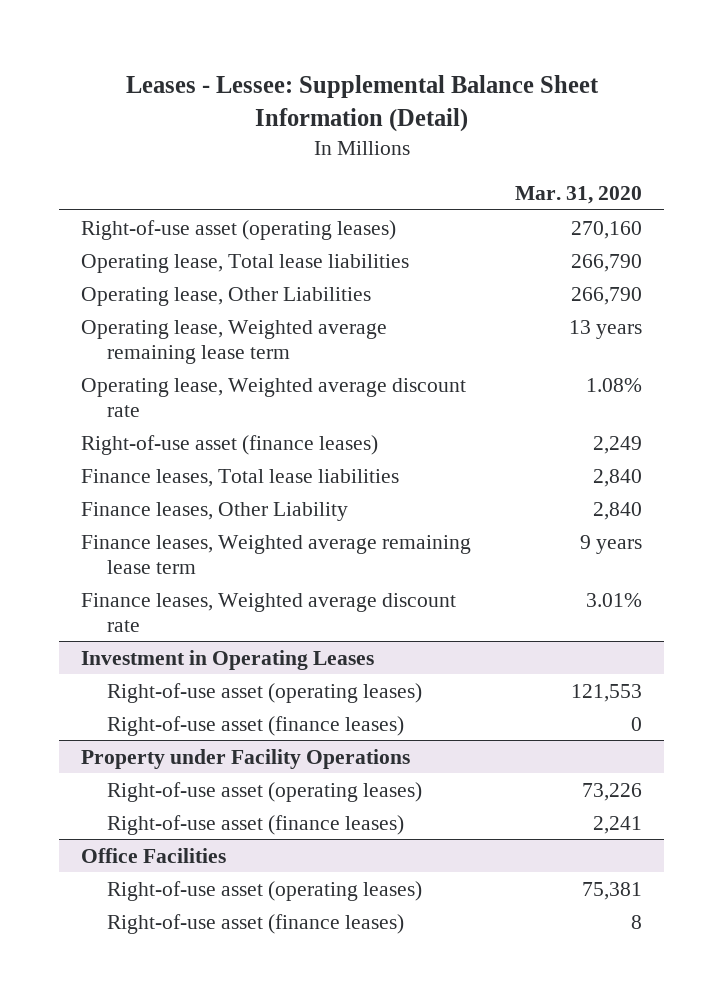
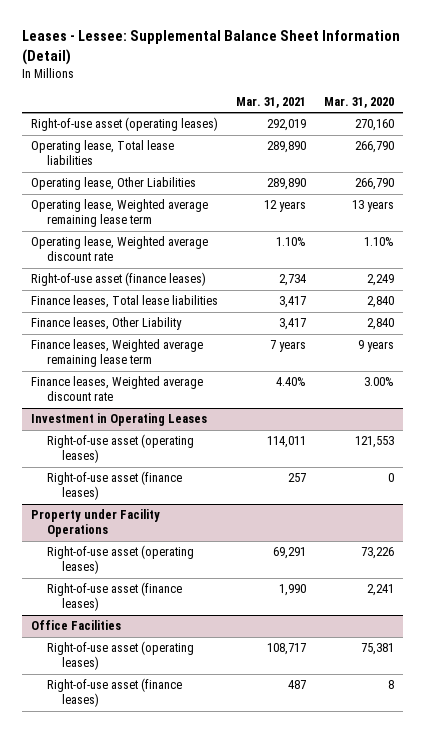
none -> [236,96,307,108] Mar. 31, 2021
[585,377,642,392] 1.08% -> [364,237,395,247] 1.10%
[585,592,642,607] 3.01% -> [364,377,395,387] 3.00%

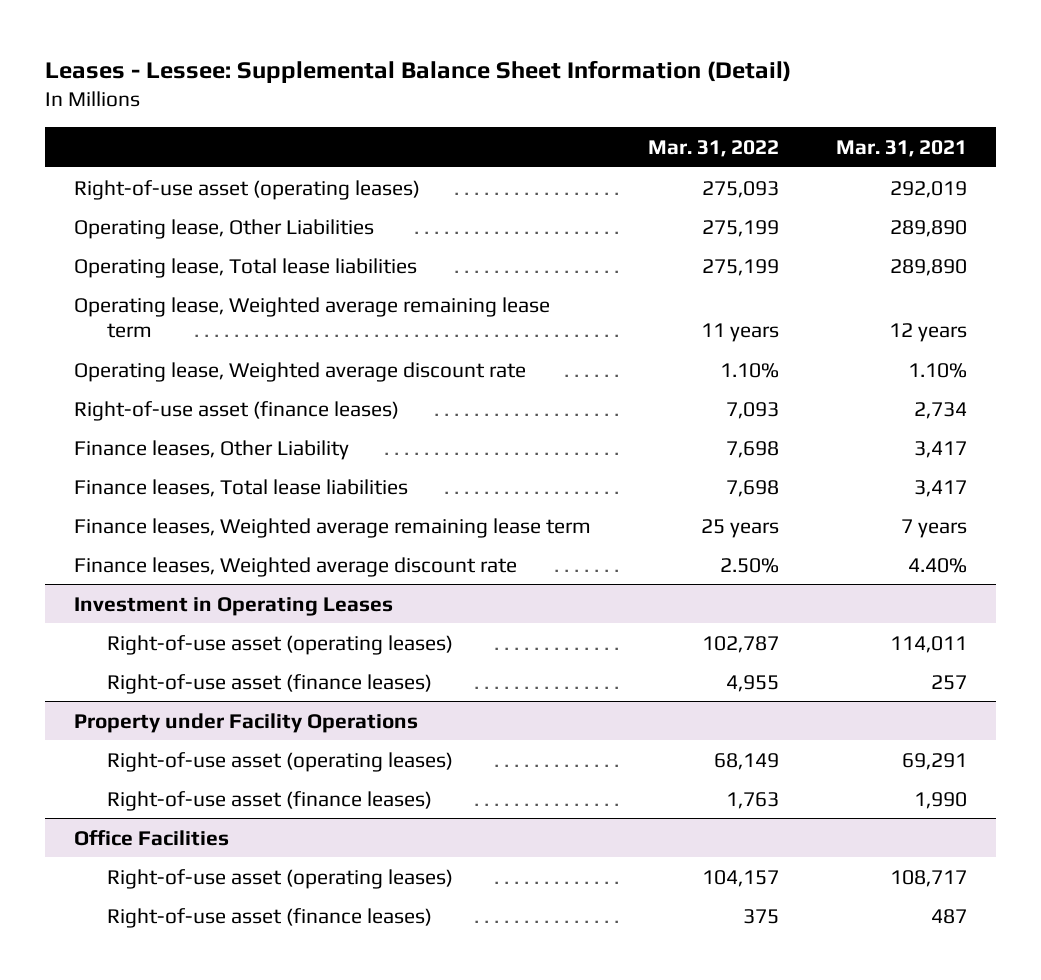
[324,96,395,108] Mar. 31, 2020 -> none
none -> [647,139,779,157] Mar. 31, 2022
[30,140,174,166] Operating lease, Total lease liabilities -> [73,257,417,278] Operating lease, Total lease liabilities
[30,295,218,309] Finance leases, Total lease liabilities -> [73,478,408,497] Finance leases, Total lease liabilities

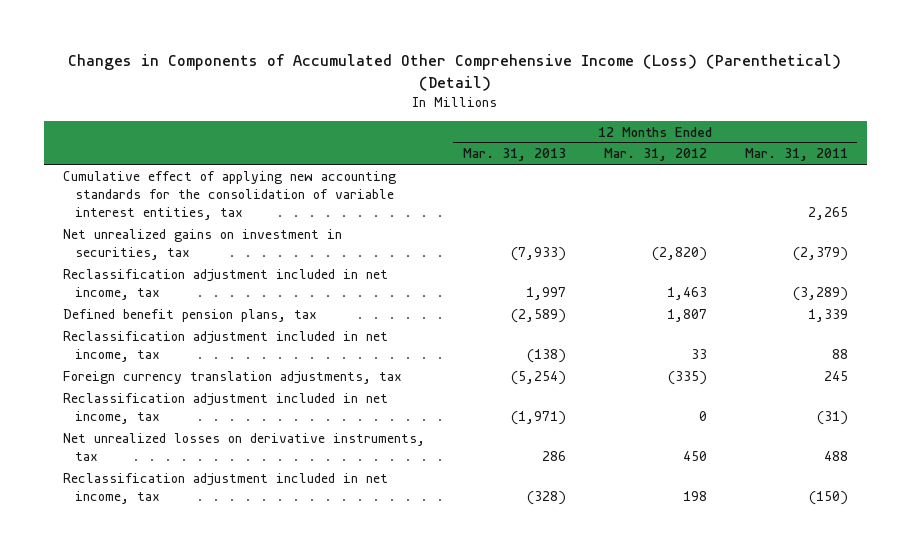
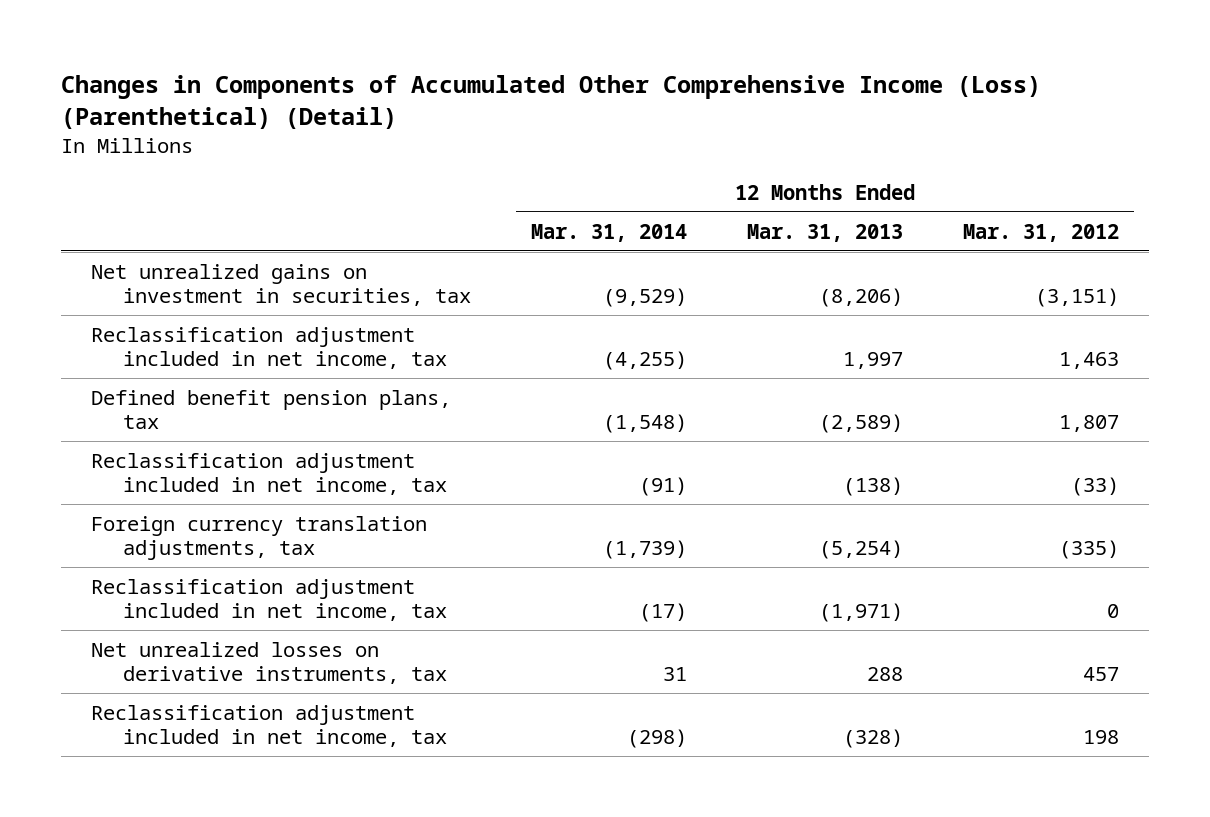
[744,148,848,162] Mar. 31, 2011 -> none
none -> [531,223,688,242] Mar. 31, 2014
[63,170,397,220] Cumulative effect of applying new accounting standards for the consolidation of variable interest entities, tax -> none
[510,246,566,261] (7,933) -> [819,287,904,307] (8,206)
[651,246,707,261] (2,820) -> [1035,287,1120,307] (3,151)
[690,348,707,359] 33 -> [1071,476,1120,496] (33)
[541,450,566,461] 286 -> [867,666,904,681] 288
[682,450,707,461] 450 -> [1083,666,1120,681] 457

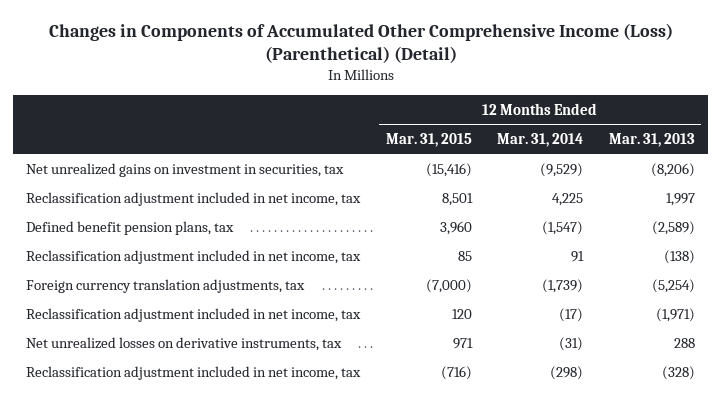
[963,223,1120,242] Mar. 31, 2012 -> none
none -> [385,133,472,148] Mar. 31, 2015
[603,350,688,370] (4,255) -> [552,192,584,206] 4,225
[603,413,688,433] (1,548) -> [542,220,584,235] (1,547)
[639,476,688,496] (91) -> [571,250,585,262] 91
[663,666,688,681] 31 -> [559,336,584,351] (31)

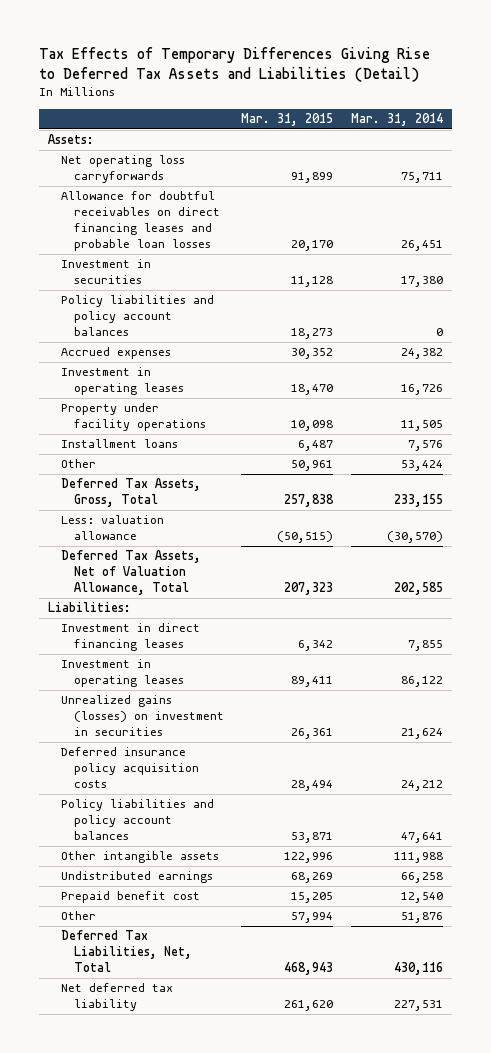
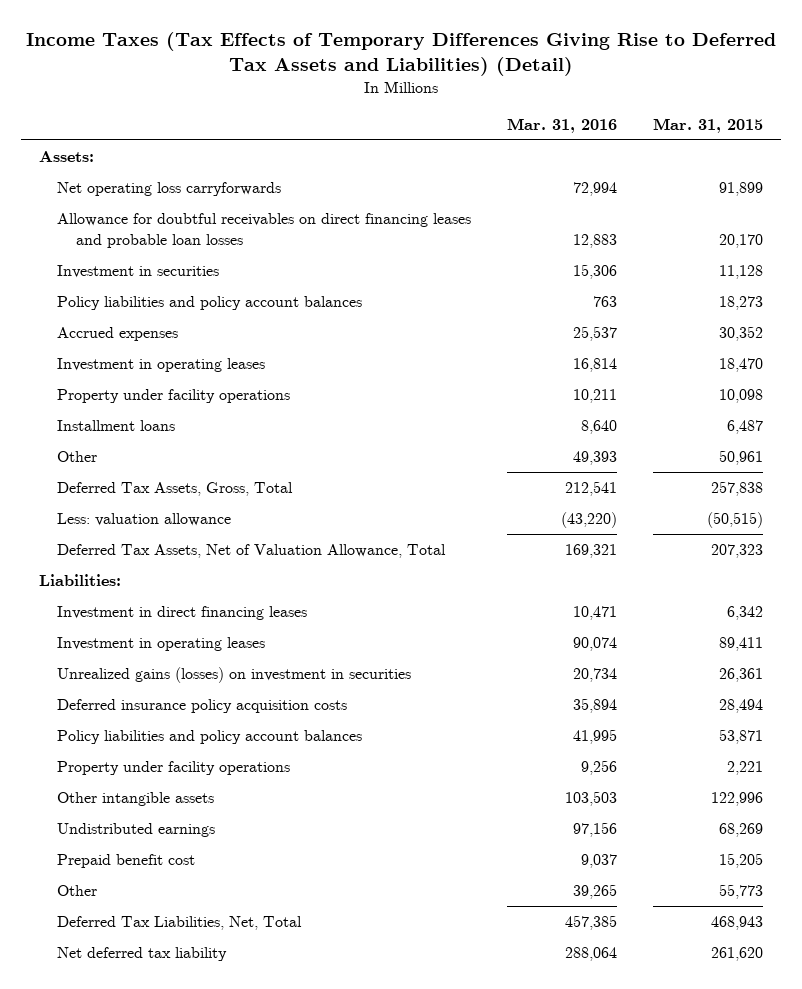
[39,46,431,82] Tax Effects of Temporary Differences Giving Rise to Deferred Tax Assets and Liabilities (Detail) -> [26,32,777,77] Income Taxes (Tax Effects of Temporary Differences Giving Rise to Deferred Tax Assets and Liabilities) (Detail)
[351,112,444,126] Mar. 31, 2014 -> none
none -> [507,117,618,133] Mar. 31, 2016
none -> [57,761,291,776] Property under facility operations
[291,912,334,924] 57,994 -> [718,884,763,900] 55,773

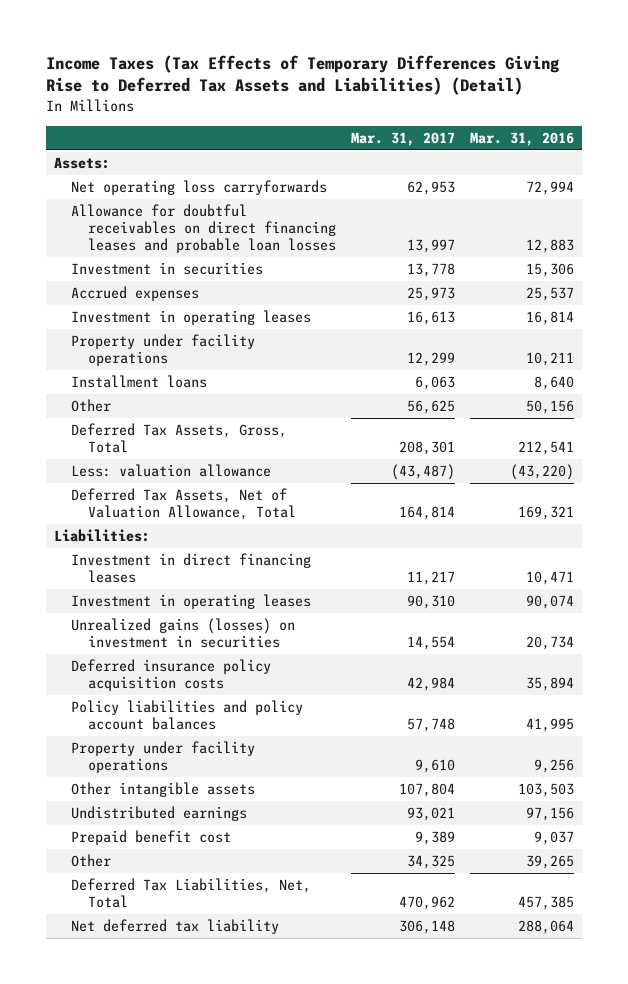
[652,117,763,133] Mar. 31, 2015 -> none
none -> [351,131,456,146] Mar. 31, 2017
[57,296,363,311] Policy liabilities and policy account balances -> none
[573,451,618,466] 49,393 -> [526,400,575,415] 50,156

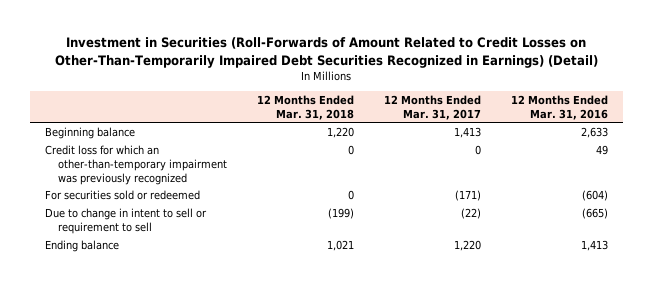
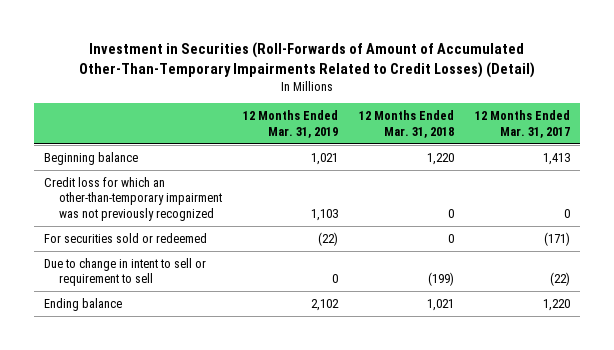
[55,37,599,68] Investment in Securities (Roll-Forwards of Amount Related to Credit Losses on Other-Than-Temporarily Impaired Debt Securities Recognized in Earnings) (Detail) -> [79,41,536,78] Investment in Securities (Roll-Forwards of Amount of Accumulated Other-Than-Temporary Impairments Related to Credit Losses) (Detail)
[510,94,608,120] 12 Months Ended Mar. 31, 2016 -> none
none -> [242,110,338,138] 12 Months Ended Mar. 31, 2019
[44,144,227,185] Credit loss for which an other-than-temporary impairment was previously recognized -> [44,176,223,222] Credit loss for which an other-than-temporary impairment was not previously recognized

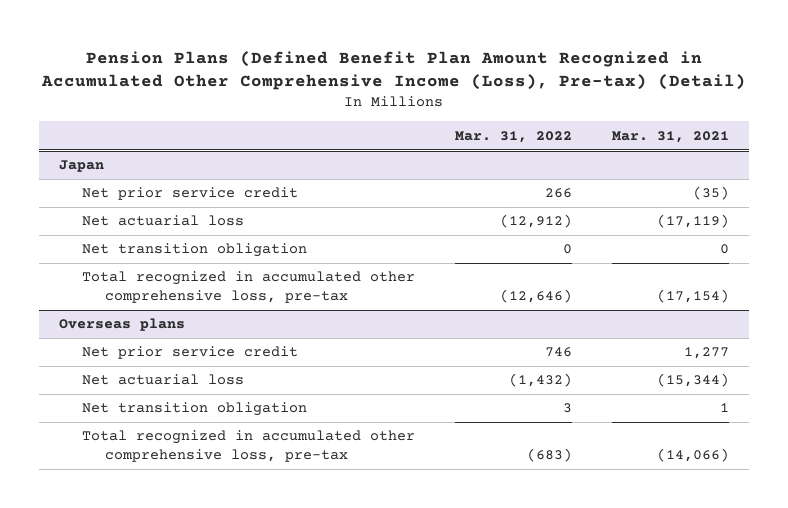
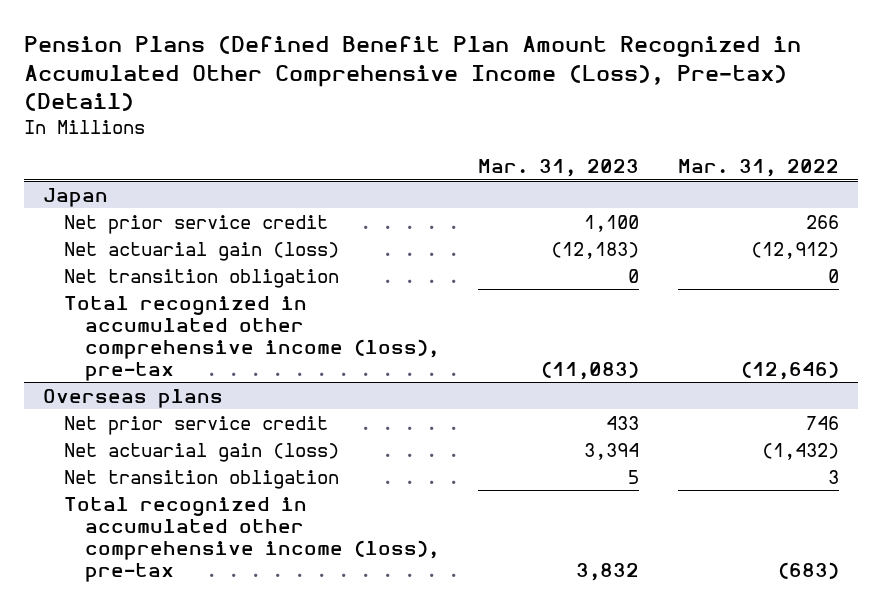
[611,130,729,143] Mar. 31, 2021 -> none
none -> [478,158,640,177] Mar. 31, 2023
[82,215,245,227] Net actuarial loss -> [64,241,340,261] Net actuarial gain (loss)
[82,271,416,304] Total recognized in accumulated other comprehensive loss, pre-tax -> [64,295,440,381] Total recognized in accumulated other comprehensive income (loss), pre-tax
[82,374,245,386] Net actuarial loss -> [64,442,340,462] Net actuarial gain (loss)
[82,430,416,463] Total recognized in accumulated other comprehensive loss, pre-tax -> [64,496,440,582] Total recognized in accumulated other comprehensive income (loss), pre-tax

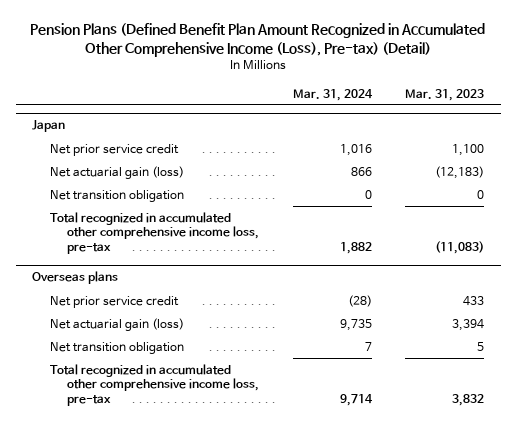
[677,158,839,177] Mar. 31, 2022 -> none
none -> [292,88,373,101] Mar. 31, 2024
[64,295,440,381] Total recognized in accumulated other comprehensive income (loss), pre-tax -> [49,212,259,254] Total recognized in accumulated other comprehensive income loss, pre-tax
[64,496,440,582] Total recognized in accumulated other comprehensive income (loss), pre-tax -> [49,364,259,406] Total recognized in accumulated other comprehensive income loss, pre-tax

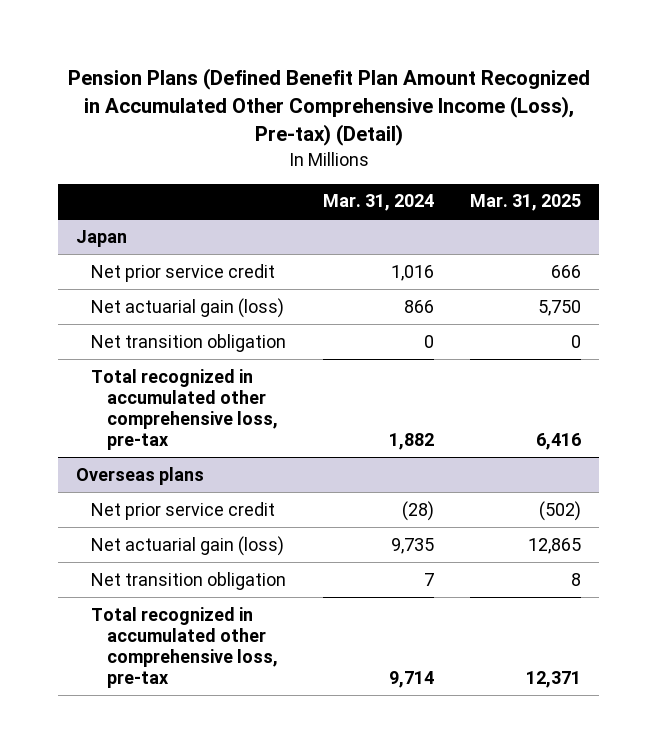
[405,88,485,101] Mar. 31, 2023 -> none
none -> [470,194,582,212] Mar. 31, 2025
[49,212,259,254] Total recognized in accumulated other comprehensive income loss, pre-tax -> [91,368,279,451] Total recognized in accumulated other comprehensive loss, pre-tax
[49,364,259,406] Total recognized in accumulated other comprehensive income loss, pre-tax -> [91,606,279,689] Total recognized in accumulated other comprehensive loss, pre-tax

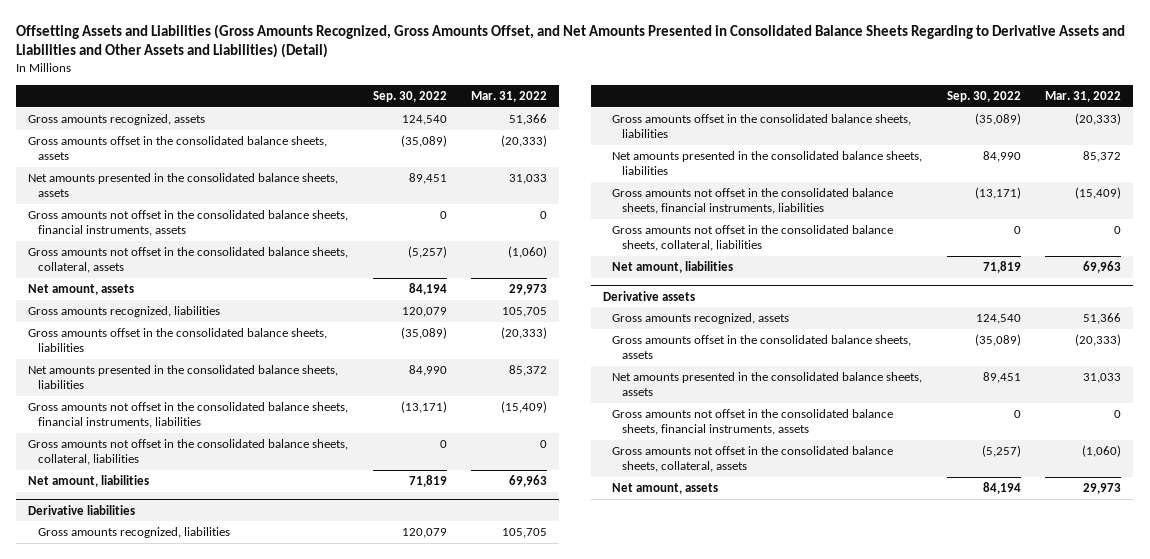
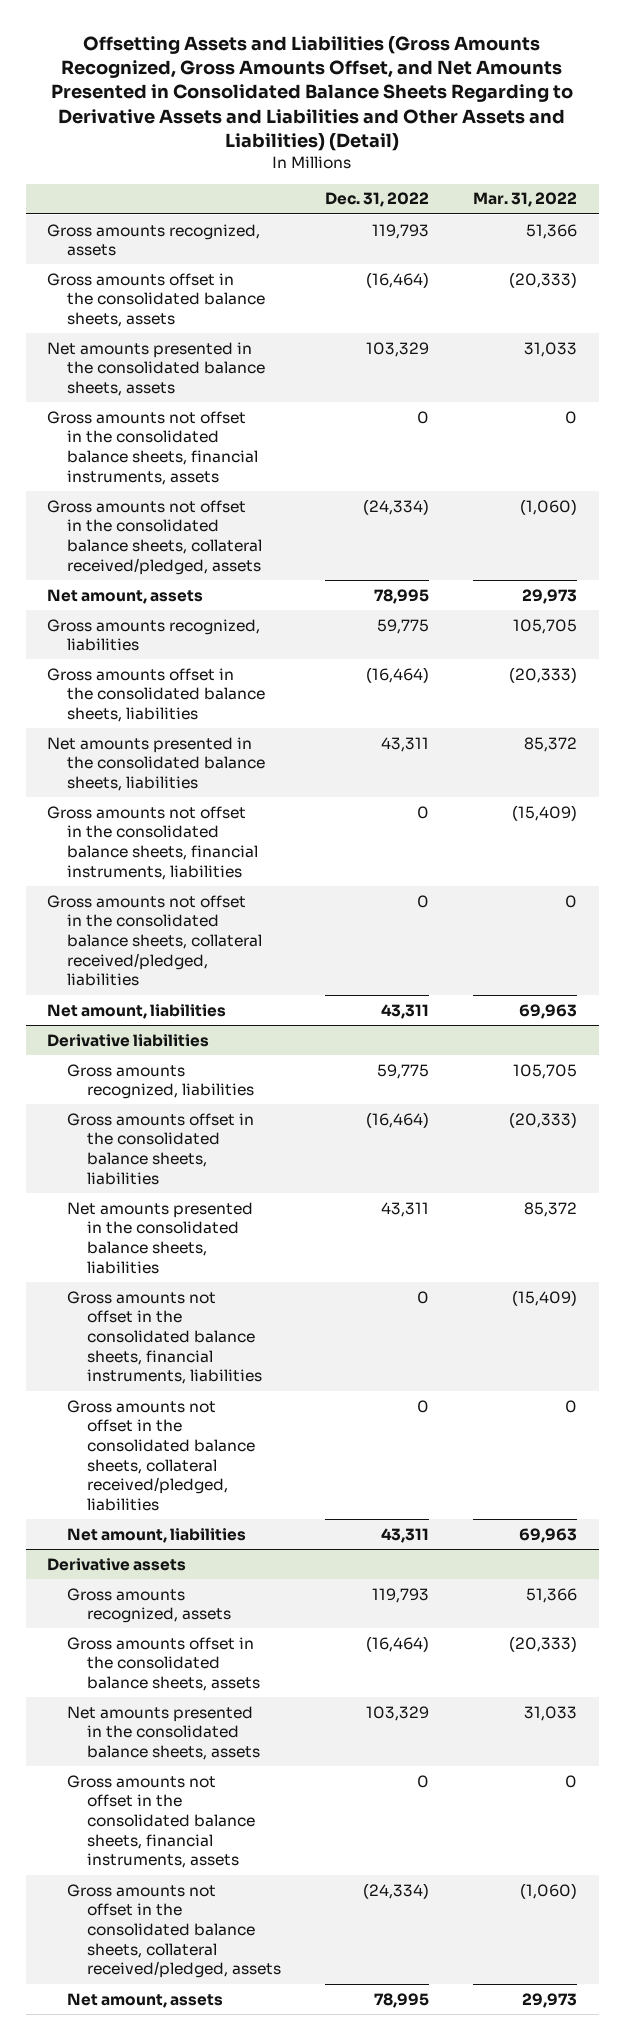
[372,90,447,102] Sep. 30, 2022 -> none
none -> [325,192,430,208] Dec. 31, 2022
[28,247,349,274] Gross amounts not offset in the consolidated balance sheets, collateral, assets -> [47,499,263,575] Gross amounts not offset in the consolidated balance sheets, collateral received/pledged, assets
[28,439,349,466] Gross amounts not offset in the consolidated balance sheets, collateral, liabilities -> [47,894,263,987] Gross amounts not offset in the consolidated balance sheets, collateral received/pledged, liabilities
[612,225,894,252] Gross amounts not offset in the consolidated balance sheets, collateral, liabilities -> [67,1399,256,1512] Gross amounts not offset in the consolidated balance sheets, collateral received/pledged, liabilities
[612,446,894,473] Gross amounts not offset in the consolidated balance sheets, collateral, assets -> [67,1883,282,1979] Gross amounts not offset in the consolidated balance sheets, collateral received/pledged, assets

